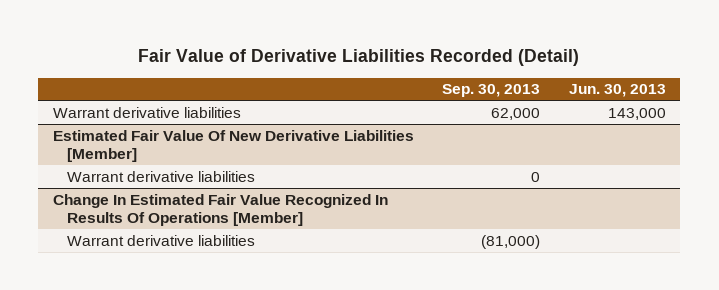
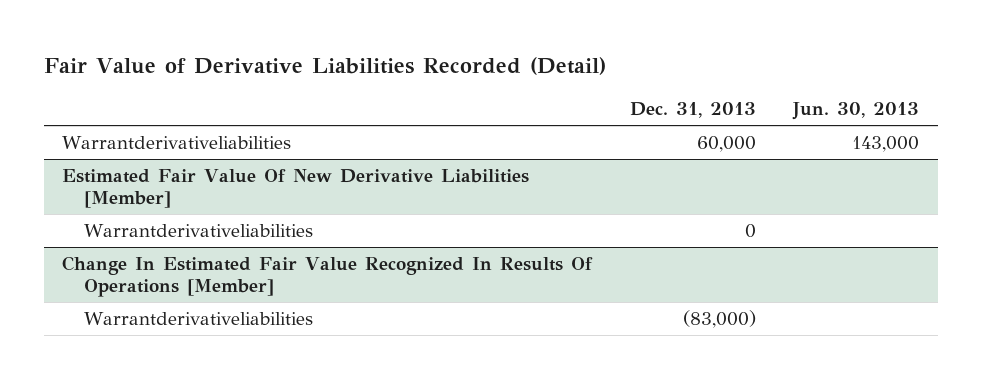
[442,84,541,98] Sep. 30, 2013 -> none
none -> [629,102,756,119] Dec. 31, 2013
[52,106,241,118] Warrant derivative liabilities -> [62,136,292,150] Warrantderivativeliabilities
[66,170,255,182] Warrant derivative liabilities -> [83,224,313,238] Warrantderivativeliabilities
[66,234,255,246] Warrant derivative liabilities -> [83,312,313,326] Warrantderivativeliabilities

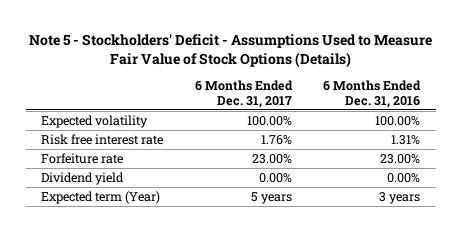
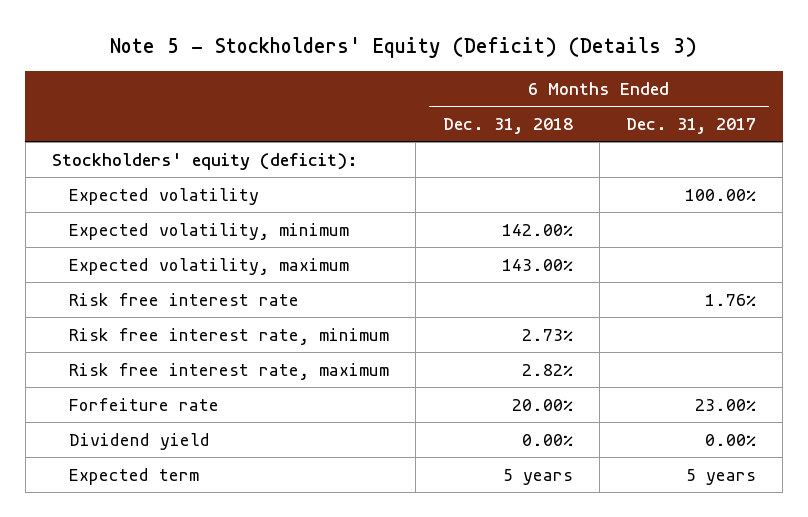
[28,33,432,68] Note 5 - Stockholders' Deficit - Assumptions Used to Measure Fair Value of Stock Options (Details) -> [110,37,698,59] Note 5 - Stockholders' Equity (Deficit) (Details 3)
[323,80,422,108] 6 Months Ended Dec. 31, 2016 -> none
none -> [442,117,573,134] Dec. 31, 2018
none -> [52,152,359,170] Stockholders' equity (deficit):
none -> [69,222,350,240] Expected volatility, minimum
none -> [69,257,350,275] Expected volatility, maximum
none -> [69,327,390,345] Risk free interest rate, minimum
none -> [69,362,390,380] Risk free interest rate, maximum
[41,190,161,204] Expected term (Year) -> [69,467,200,485] Expected term

